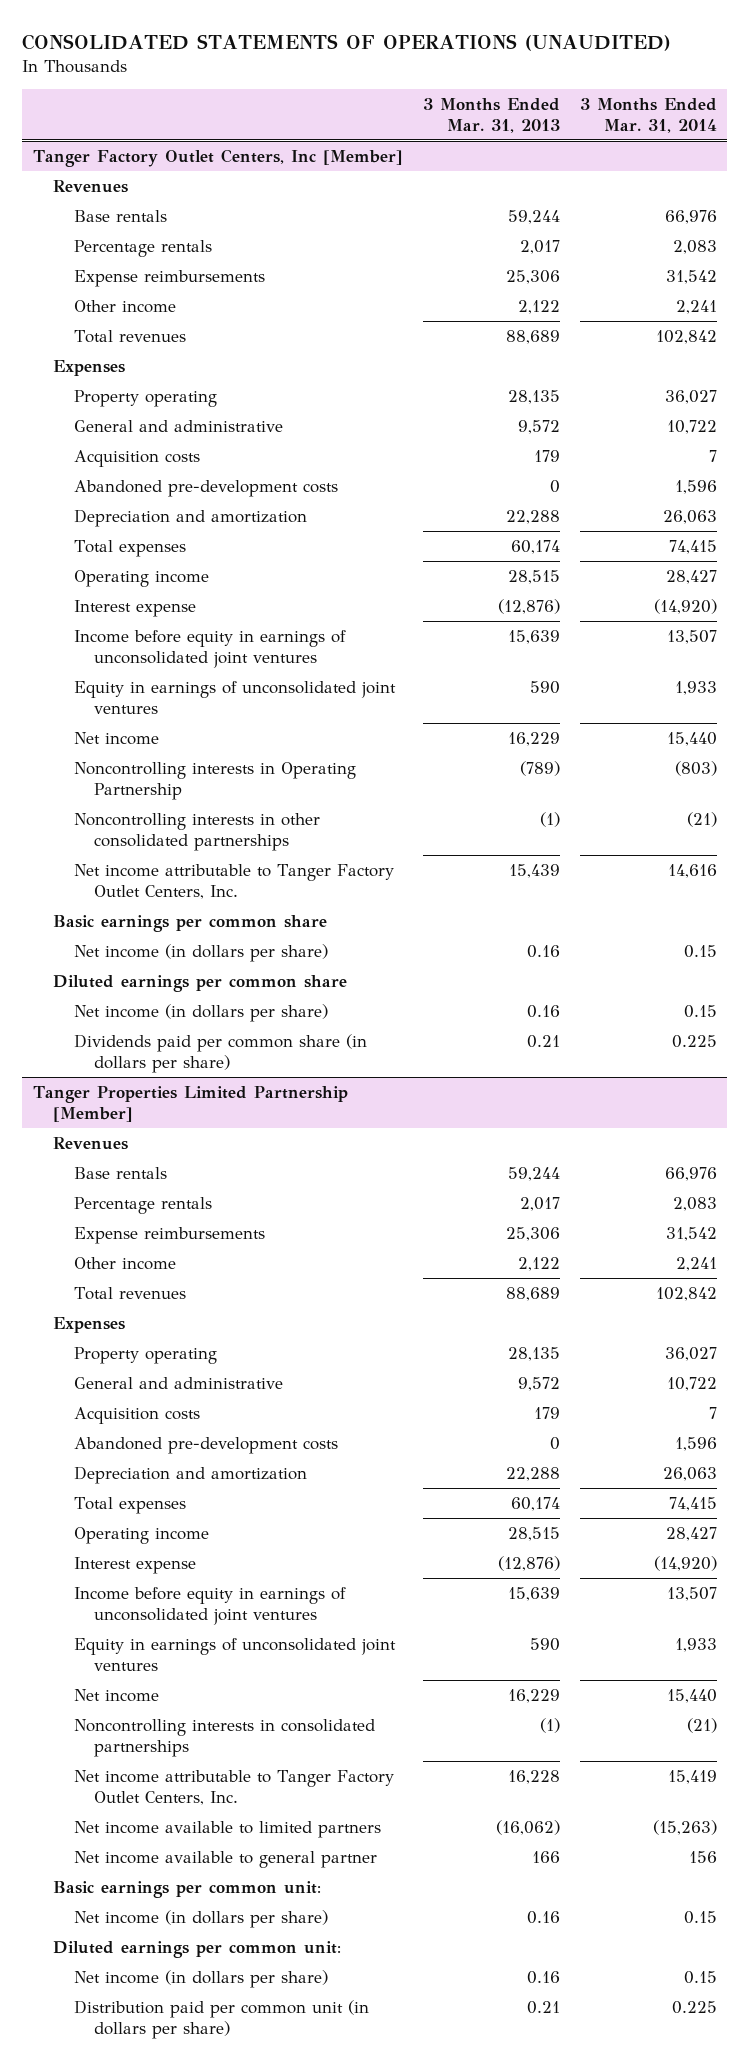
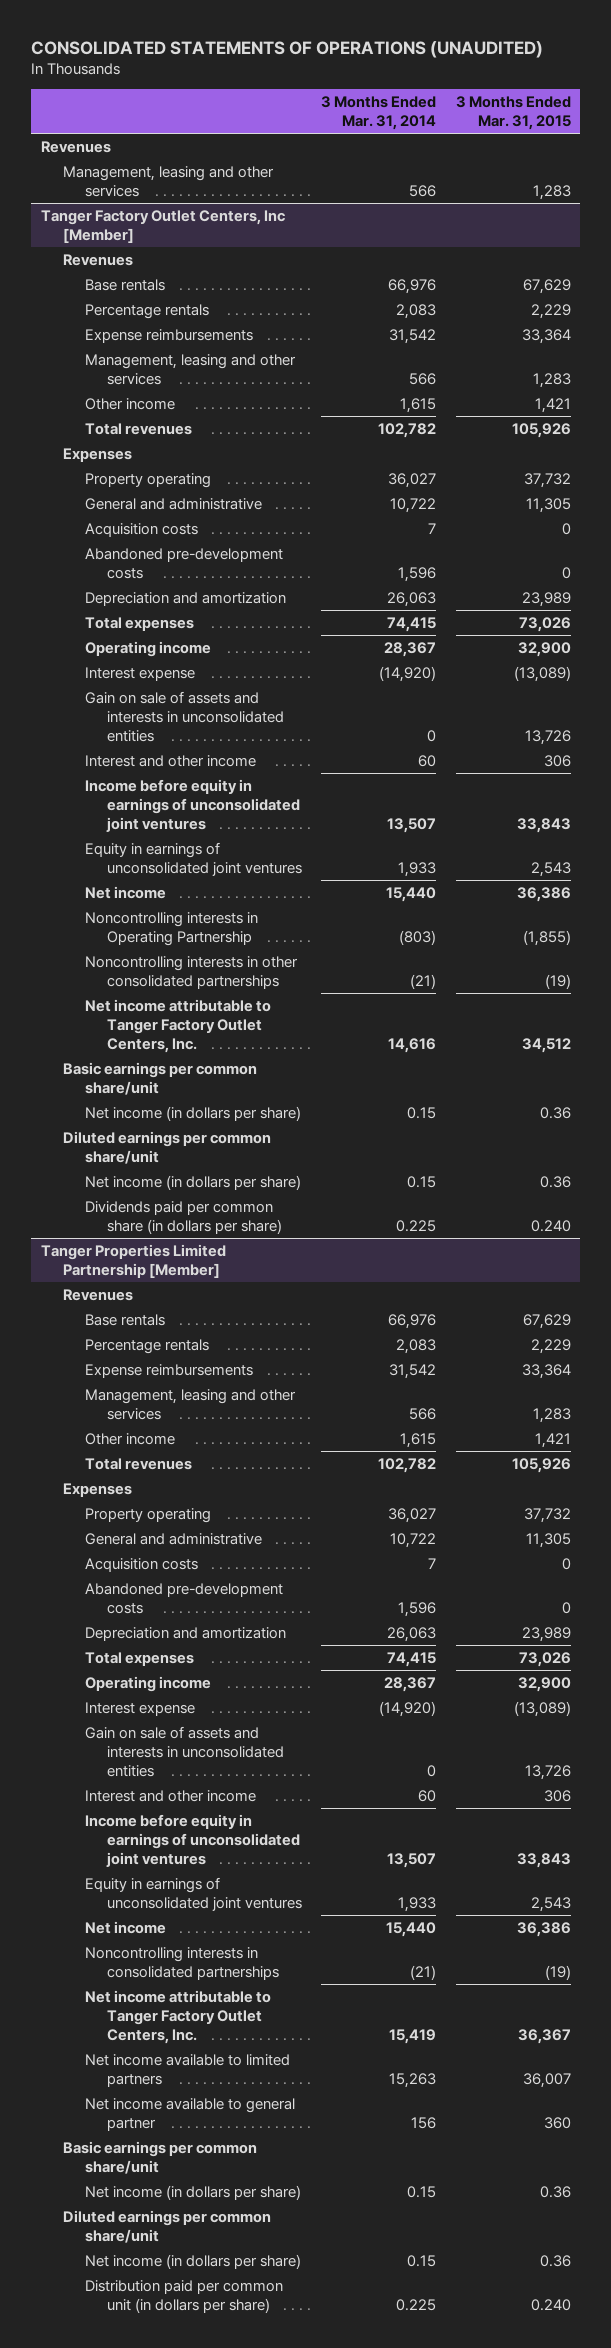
[422,97,560,133] 3 Months Ended Mar. 31, 2013 -> none
none -> [455,96,571,131] 3 Months Ended Mar. 31, 2015
none -> [40,140,111,153] Revenues
none -> [62,165,274,198] Management, leasing and other services
none -> [84,353,296,386] Management, leasing and other services
[676,299,718,314] 2,241 -> [400,397,437,413] 1,615
[656,329,718,344] 102,842 -> [378,422,437,438] 102,782
[666,569,718,584] 28,427 -> [384,641,437,657] 28,367
none -> [84,690,284,743] Gain on sale of assets and interests in unconsolidated entities
none -> [84,754,256,767] Interest and other income
[53,914,328,932] Basic earnings per common share -> [62,1061,257,1096] Basic earnings per common share/unit
[53,974,348,992] Diluted earnings per common share -> [62,1130,271,1165] Diluted earnings per common share/unit
none -> [84,1388,296,1421] Management, leasing and other services
[676,1256,718,1271] 2,241 -> [400,1432,437,1448] 1,615
[656,1286,718,1301] 102,842 -> [378,1457,437,1473] 102,782
[666,1526,718,1541] 28,427 -> [384,1676,437,1692] 28,367
none -> [84,1725,284,1778] Gain on sale of assets and interests in unconsolidated entities
none -> [84,1789,256,1802] Interest and other income
[653,1819,718,1835] (15,263) -> [389,2073,437,2089] 15,263
[53,1880,322,1898] Basic earnings per common unit: -> [62,2140,257,2175] Basic earnings per common share/unit
[53,1940,342,1958] Diluted earnings per common unit: -> [62,2209,271,2244] Diluted earnings per common share/unit

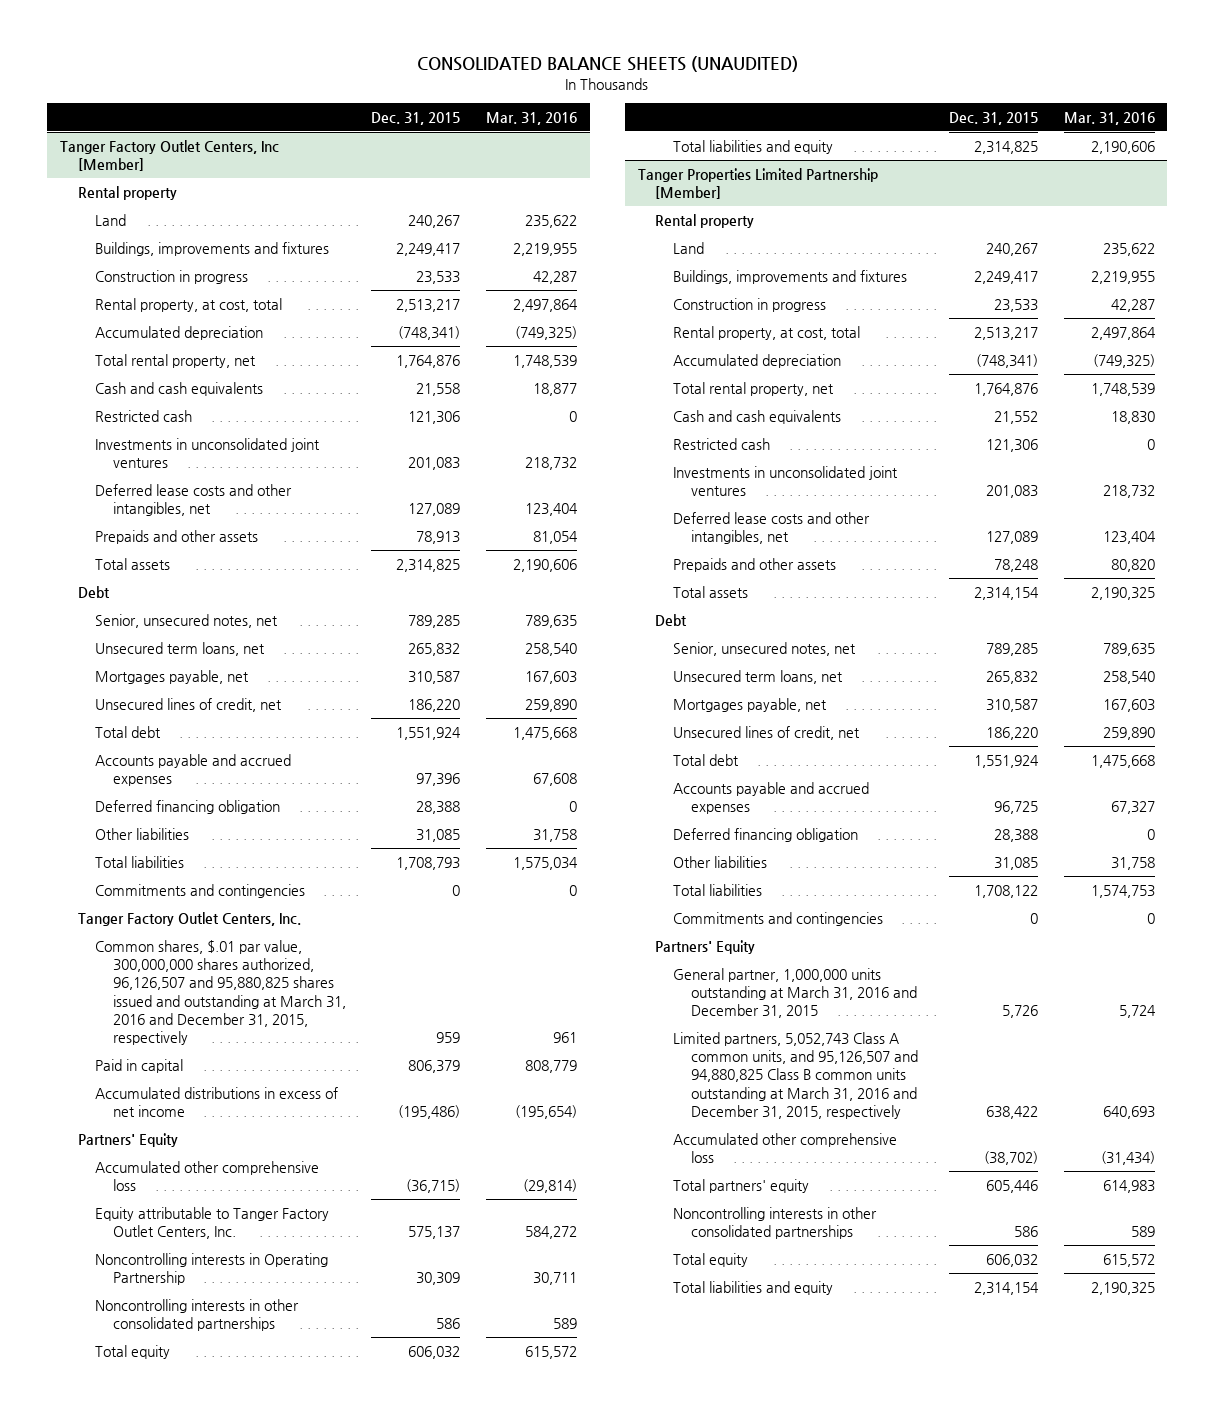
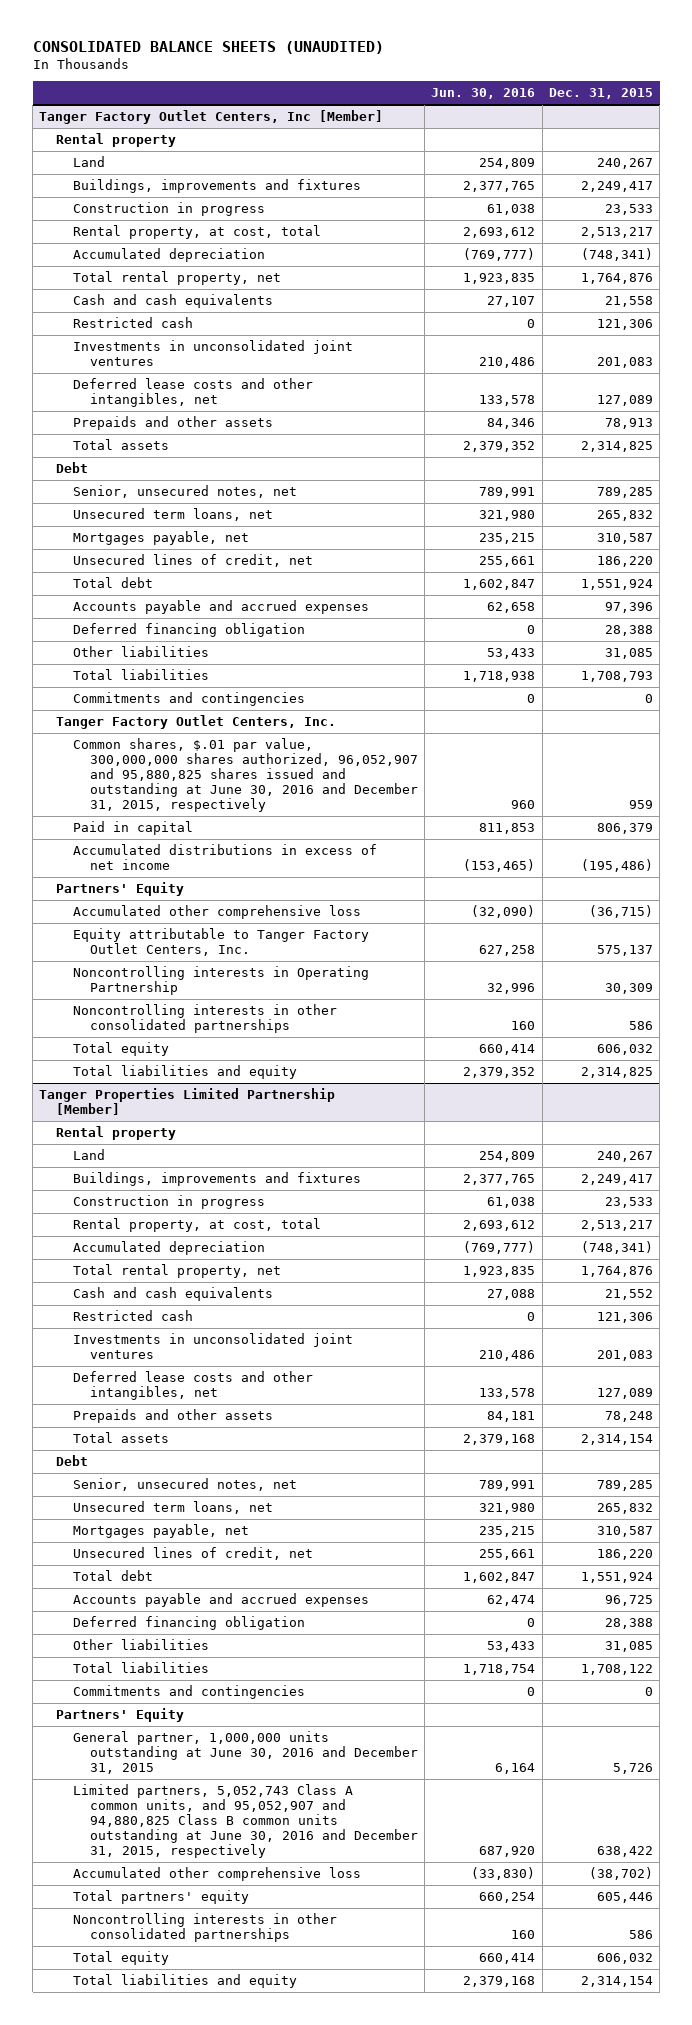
[485,111,577,125] Mar. 31, 2016 -> none
none -> [431,88,536,100] Jun. 30, 2016
[95,939,347,1046] Common shares, $.01 par value, 300,000,000 shares authorized, 96,126,507 and 95,880,825 shares issued and outstanding at March 31, 2016 and December 31, 2015, respectively -> [73,738,419,812] Common shares, $.01 par value, 300,000,000 shares authorized, 96,052,907 and 95,880,825 shares issued and outstanding at June 30, 2016 and December 31, 2015, respectively
[673,967,917,1019] General partner, 1,000,000 units outstanding at March 31, 2016 and December 31, 2015 -> [73,1731,419,1774] General partner, 1,000,000 units outstanding at June 30, 2016 and December 31, 2015
[673,1031,918,1119] Limited partners, 5,052,743 Class A common units, and 95,126,507 and 94,880,825 Class B common units outstanding at March 31, 2016 and December 31, 2015, respectively -> [73,1784,419,1858] Limited partners, 5,052,743 Class A common units, and 95,052,907 and 94,880,825 Class B common units outstanding at June 30, 2016 and December 31, 2015, respectively

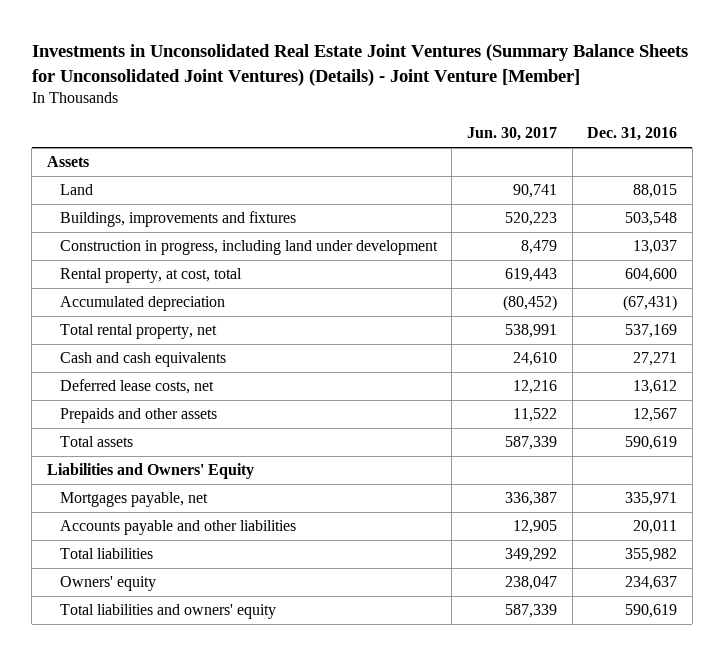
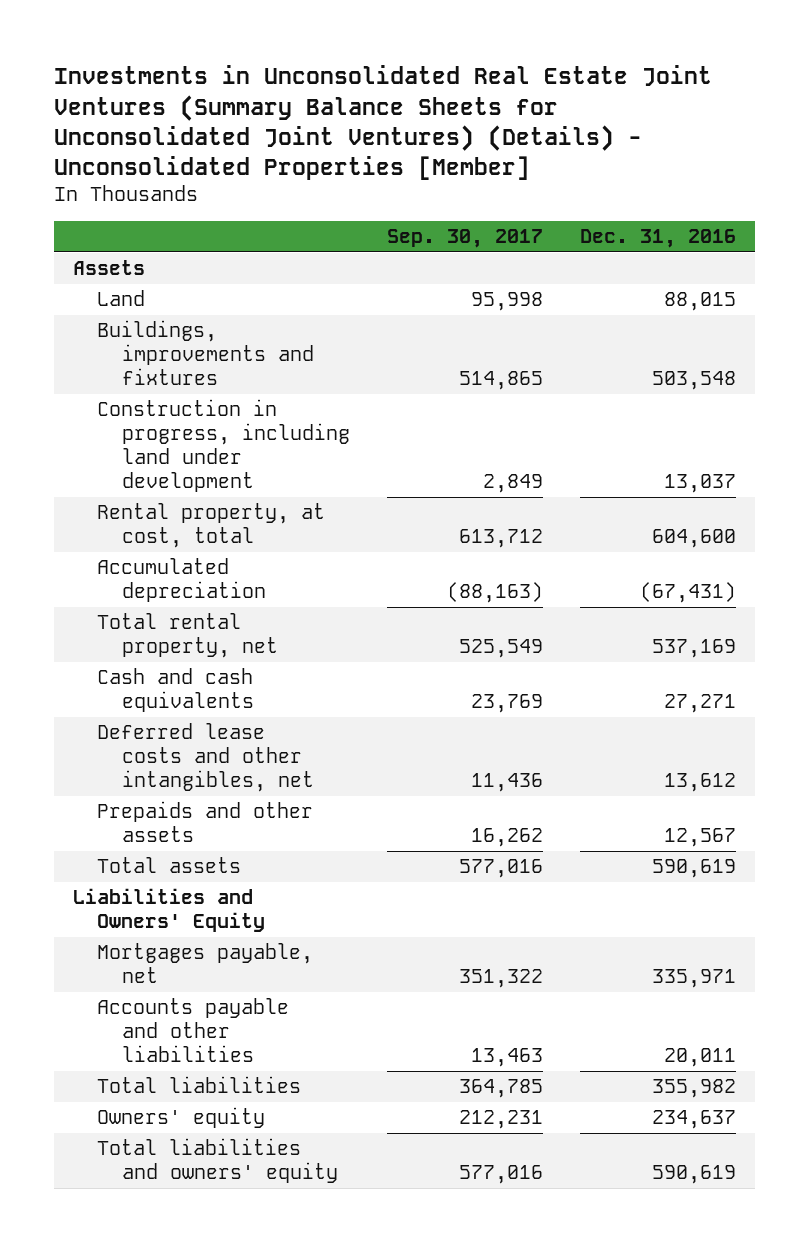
[31,43,688,86] Investments in Unconsolidated Real Estate Joint Ventures (Summary Balance Sheets for Unconsolidated Joint Ventures) (Details) - Joint Venture [Member] -> [54,65,713,180] Investments in Unconsolidated Real Estate Joint Ventures (Summary Balance Sheets for Unconsolidated Joint Ventures) (Details) - Unconsolidated Properties [Member]
[466,127,557,142] Jun. 30, 2017 -> none
none -> [387,228,544,248] Sep. 30, 2017
[59,379,214,395] Deferred lease costs, net -> [97,723,314,793] Deferred lease costs and other intangibles, net

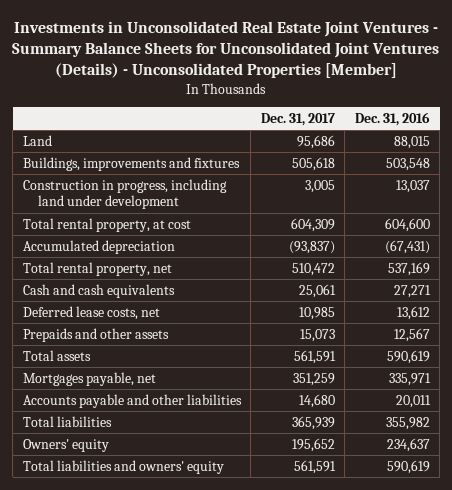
[54,65,713,180] Investments in Unconsolidated Real Estate Joint Ventures (Summary Balance Sheets for Unconsolidated Joint Ventures) (Details) - Unconsolidated Properties [Member] -> [12,21,440,79] Investments in Unconsolidated Real Estate Joint Ventures - Summary Balance Sheets for Unconsolidated Joint Ventures (Details) - Unconsolidated Properties [Member]
[387,228,544,248] Sep. 30, 2017 -> none
none -> [260,112,335,126] Dec. 31, 2017
[72,260,145,276] Assets -> none
[97,503,326,549] Rental property, at cost, total -> [22,217,191,232] Total rental property, at cost
[97,723,314,793] Deferred lease costs and other intangibles, net -> [22,305,160,320] Deferred lease costs, net
[72,888,266,933] Liabilities and Owners' Equity -> none

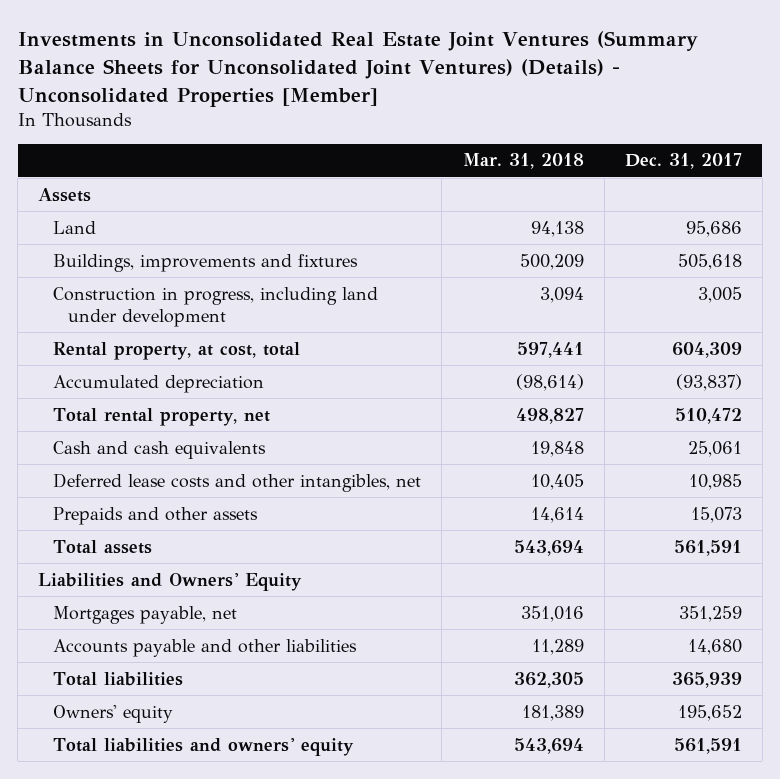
[12,21,440,79] Investments in Unconsolidated Real Estate Joint Ventures - Summary Balance Sheets for Unconsolidated Joint Ventures (Details) - Unconsolidated Properties [Member] -> [17,30,698,107] Investments in Unconsolidated Real Estate Joint Ventures (Summary Balance Sheets for Unconsolidated Joint Ventures) (Details) - Unconsolidated Properties [Member]
[354,111,430,126] Dec. 31, 2016 -> none
none -> [462,153,584,170] Mar. 31, 2018
none -> [38,187,92,202] Assets
[22,217,191,232] Total rental property, at cost -> [53,341,301,360] Rental property, at cost, total
[22,305,160,320] Deferred lease costs, net -> [53,472,422,492] Deferred lease costs and other intangibles, net
none -> [38,572,303,591] Liabilities and Owners' Equity

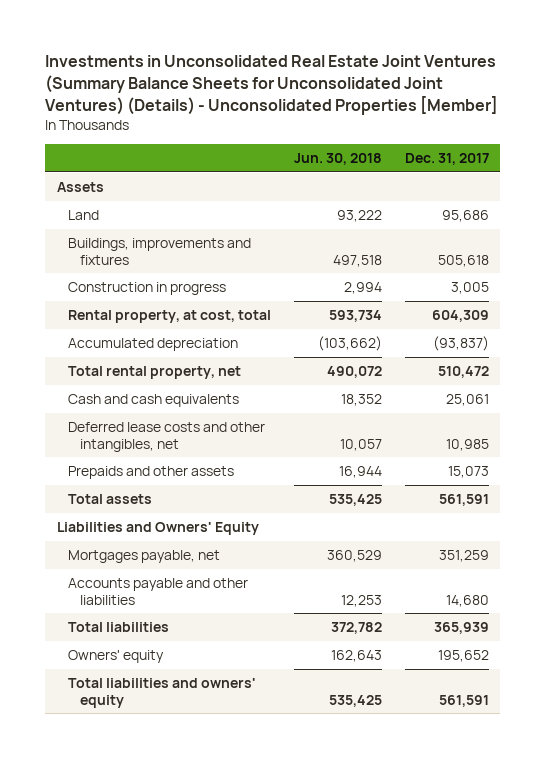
[462,153,584,170] Mar. 31, 2018 -> none
none -> [293,152,382,165] Jun. 30, 2018
[53,286,379,327] Construction in progress, including land under development -> none
none -> [68,281,227,295] Construction in progress

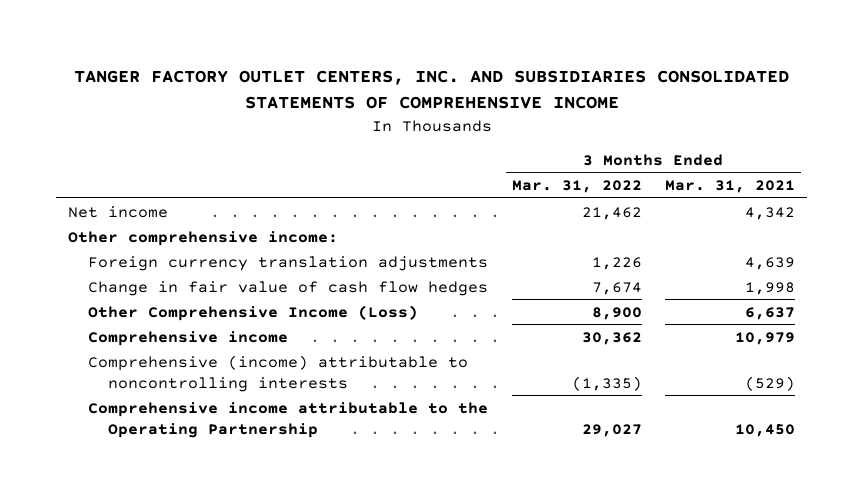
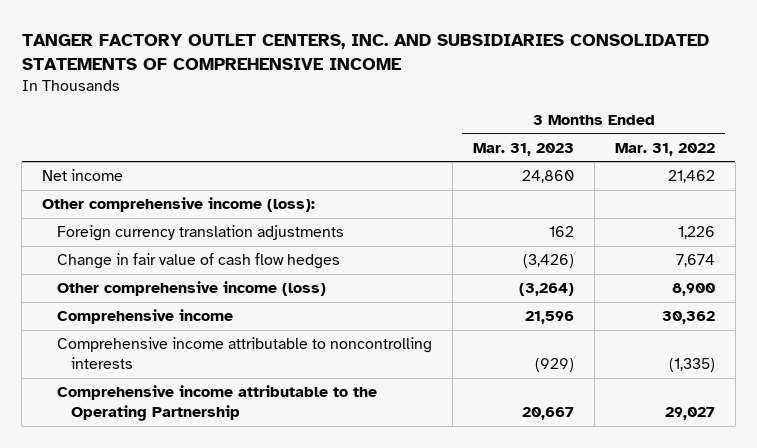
[665,180,796,194] Mar. 31, 2021 -> none
none -> [472,142,574,156] Mar. 31, 2023
[68,230,339,246] Other comprehensive income: -> [42,197,316,213] Other comprehensive income (loss):
[87,304,418,321] Other Comprehensive Income (Loss) -> [56,281,326,297] Other comprehensive income (loss)
[87,354,468,392] Comprehensive (income) attributable to noncontrolling interests -> [56,337,432,370] Comprehensive income attributable to noncontrolling interests

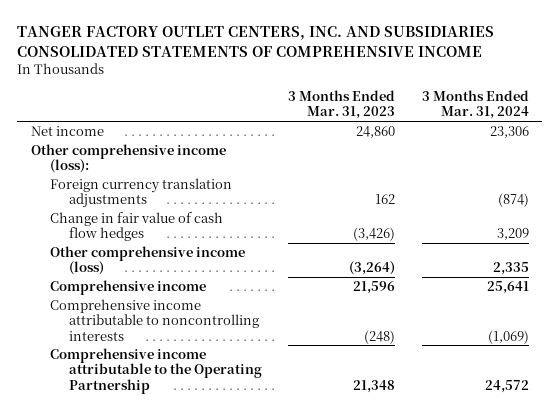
[614,142,715,156] Mar. 31, 2022 -> none
none -> [421,90,529,120] 3 Months Ended Mar. 31, 2024
[534,358,574,373] (929) -> [364,329,396,344] (248)
[521,407,574,421] 20,667 -> [353,379,396,393] 21,348

